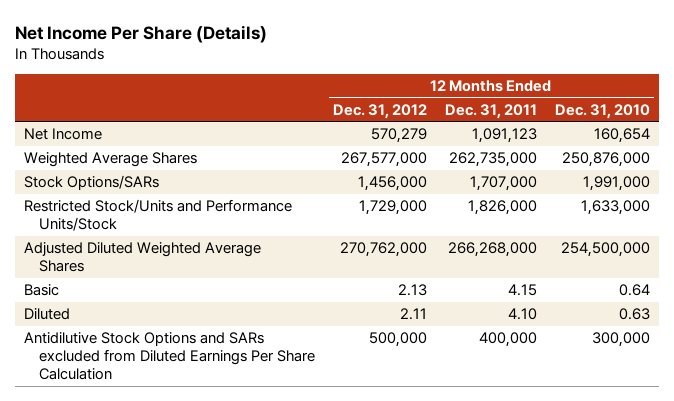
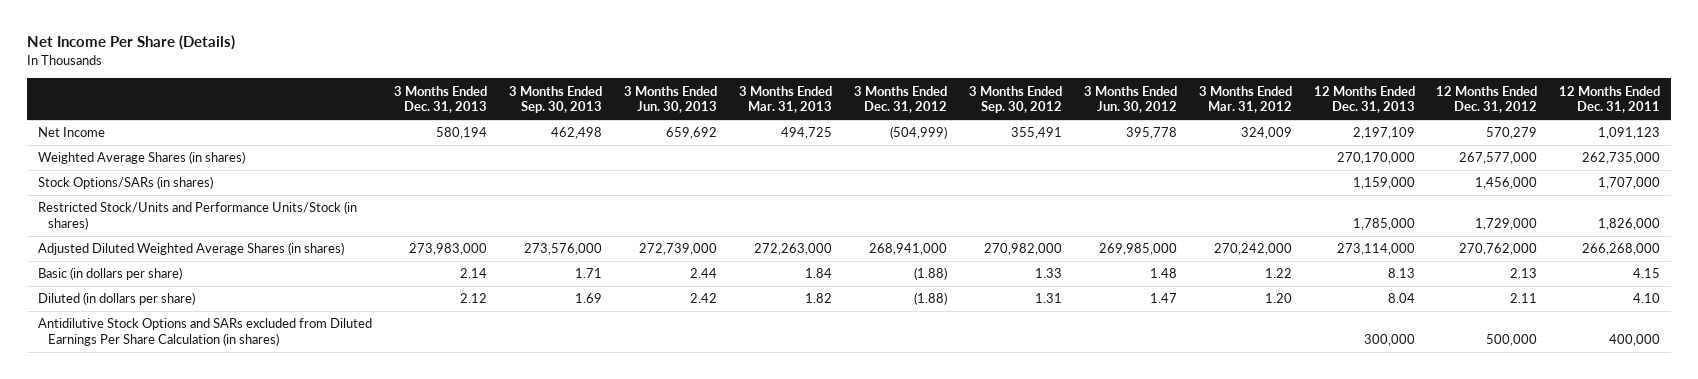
[554,103,650,119] Dec. 31, 2010 -> none
none -> [393,85,487,114] 3 Months Ended Dec. 31, 2013
none -> [508,85,602,114] 3 Months Ended Sep. 30, 2013
none -> [623,85,717,114] 3 Months Ended Jun. 30, 2013
none -> [738,85,832,114] 3 Months Ended Mar. 31, 2013
none -> [853,85,947,114] 3 Months Ended Dec. 31, 2012
none -> [968,85,1062,114] 3 Months Ended Sep. 30, 2012
none -> [1083,85,1177,114] 3 Months Ended Jun. 30, 2012
none -> [1198,85,1292,114] 3 Months Ended Mar. 31, 2012
none -> [1313,85,1415,114] 12 Months Ended Dec. 31, 2013
[24,152,198,168] Weighted Average Shares -> [37,151,245,165] Weighted Average Shares (in shares)
[24,175,160,191] Stock Options/SARs -> [37,176,213,190] Stock Options/SARs (in shares)
[24,199,293,232] Restricted Stock/Units and Performance Units/Stock -> [37,201,357,231] Restricted Stock/Units and Performance Units/Stock (in shares)
[24,242,262,273] Adjusted Diluted Weighted Average Shares -> [37,242,344,256] Adjusted Diluted Weighted Average Shares (in shares)
[24,284,60,297] Basic -> [37,267,182,281] Basic (in dollars per share)
[24,308,71,321] Diluted -> [37,292,195,306] Diluted (in dollars per share)
[24,332,316,381] Antidilutive Stock Options and SARs excluded from Diluted Earnings Per Share Calculation -> [37,318,372,347] Antidilutive Stock Options and SARs excluded from Diluted Earnings Per Share Calculation (in shares)

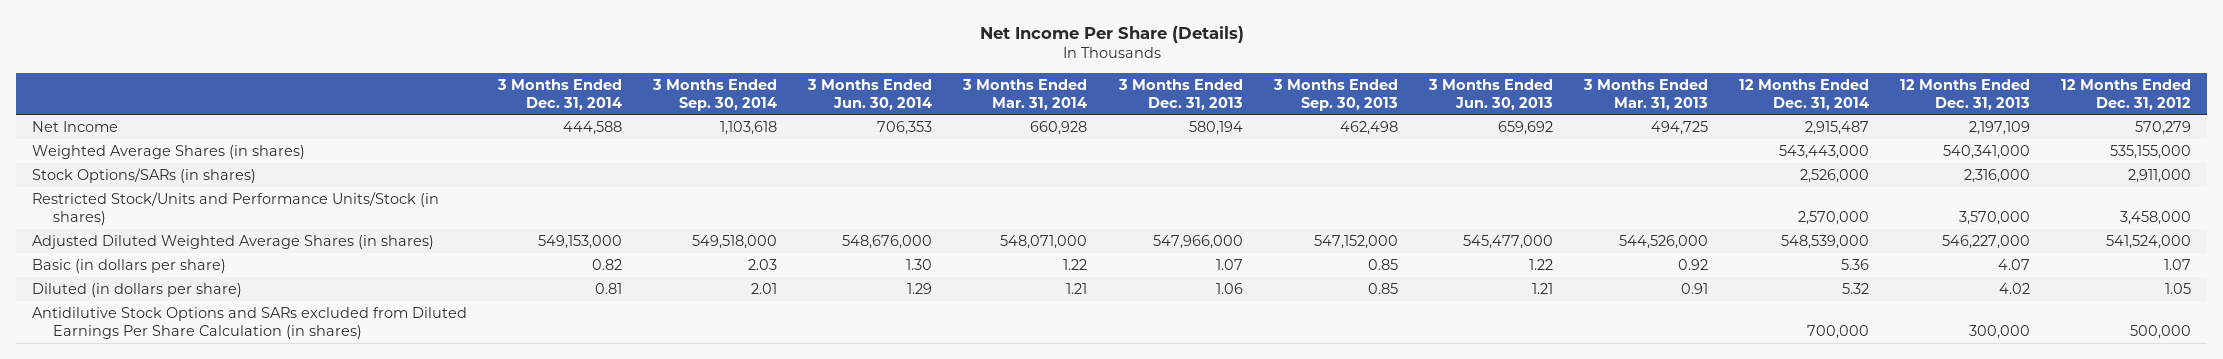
[853,85,947,114] 3 Months Ended Dec. 31, 2012 -> none
[968,85,1062,114] 3 Months Ended Sep. 30, 2012 -> none
[1083,85,1177,114] 3 Months Ended Jun. 30, 2012 -> none
[1198,85,1292,114] 3 Months Ended Mar. 31, 2012 -> none
[1559,85,1661,114] 12 Months Ended Dec. 31, 2011 -> none
none -> [496,78,622,110] 3 Months Ended Dec. 31, 2014
none -> [652,78,778,111] 3 Months Ended Sep. 30, 2014
none -> [807,78,933,110] 3 Months Ended Jun. 30, 2014
none -> [962,78,1088,110] 3 Months Ended Mar. 31, 2014
none -> [1739,78,1870,110] 12 Months Ended Dec. 31, 2014
[1336,152,1415,165] 270,170,000 -> [1943,144,2031,159] 540,341,000
[1459,152,1538,165] 267,577,000 -> [2110,144,2192,159] 535,155,000
[1352,177,1415,190] 1,159,000 -> [1964,168,2031,183] 2,316,000
[1475,177,1538,190] 1,456,000 -> [2128,168,2192,183] 2,911,000
[1352,218,1415,231] 1,785,000 -> [1959,211,2031,226] 3,570,000
[1475,218,1538,231] 1,729,000 -> [2120,211,2192,226] 3,458,000
[408,243,487,256] 273,983,000 -> [1152,234,1243,249] 547,966,000
[523,243,602,256] 273,576,000 -> [1313,234,1398,249] 547,152,000
[638,243,717,256] 272,739,000 -> [1462,234,1553,249] 545,477,000
[753,243,832,256] 272,263,000 -> [1619,234,1709,249] 544,526,000
[1336,243,1415,256] 273,114,000 -> [1942,234,2031,249] 546,227,000
[1459,243,1538,256] 270,762,000 -> [2106,234,2192,249] 541,524,000
[459,268,487,279] 2.14 -> [1215,258,1243,270] 1.07
[574,268,602,279] 1.71 -> [1367,258,1398,270] 0.85
[689,268,717,279] 2.44 -> [1528,258,1553,270] 1.22
[804,268,832,279] 1.84 -> [1678,258,1709,270] 0.92
[1387,268,1415,279] 8.13 -> [1998,258,2031,270] 4.07
[1510,268,1538,279] 2.13 -> [2164,258,2192,270] 1.07
[459,293,487,304] 2.12 -> [1215,282,1243,294] 1.06
[574,293,602,304] 1.69 -> [1367,282,1398,294] 0.85
[689,293,717,304] 2.42 -> [1531,282,1553,294] 1.21
[804,293,832,304] 1.82 -> [1681,282,1709,294] 0.91
[1387,293,1415,304] 8.04 -> [1999,282,2031,294] 4.02
[1510,293,1538,304] 2.11 -> [2165,282,2192,294] 1.05

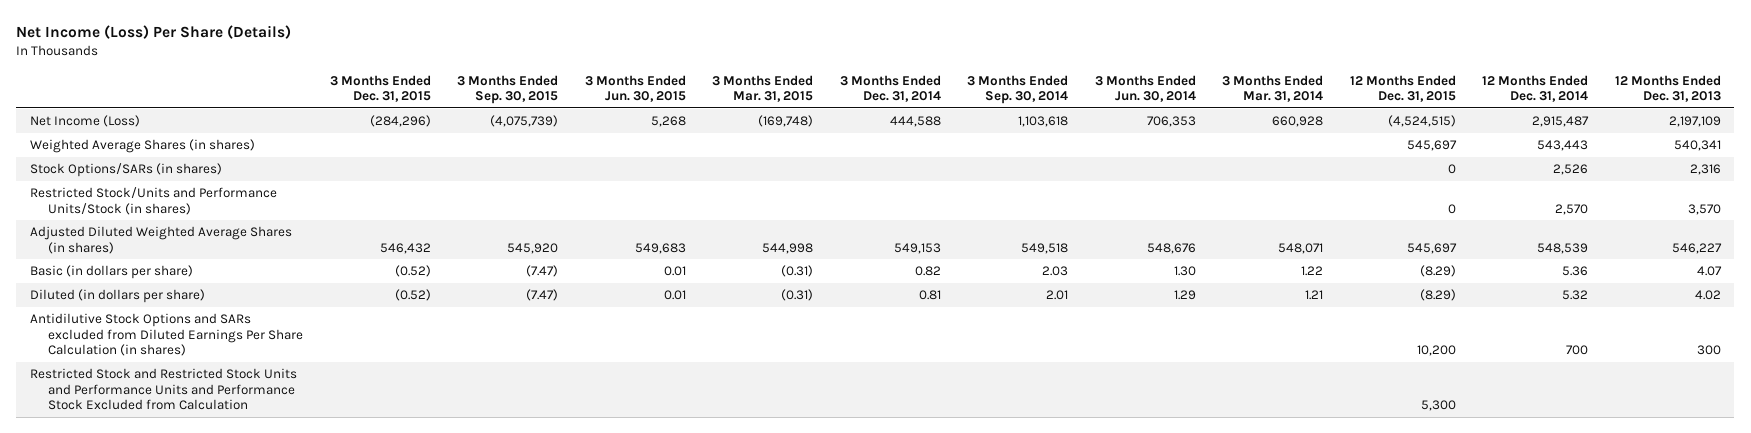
[979,25,1244,43] Net Income Per Share (Details) -> [16,25,292,40] Net Income (Loss) Per Share (Details)
[1117,78,1243,110] 3 Months Ended Dec. 31, 2013 -> none
[1272,78,1398,111] 3 Months Ended Sep. 30, 2013 -> none
[1427,78,1553,110] 3 Months Ended Jun. 30, 2013 -> none
[1583,78,1709,110] 3 Months Ended Mar. 31, 2013 -> none
[2061,78,2192,110] 12 Months Ended Dec. 31, 2012 -> none
none -> [329,74,431,102] 3 Months Ended Dec. 31, 2015
none -> [457,74,559,104] 3 Months Ended Sep. 30, 2015
none -> [584,74,686,102] 3 Months Ended Jun. 30, 2015
none -> [712,74,814,102] 3 Months Ended Mar. 31, 2015
none -> [1349,74,1456,102] 12 Months Ended Dec. 31, 2015
[31,120,118,132] Net Income -> [29,115,140,128] Net Income (Loss)
[1779,144,1870,159] 543,443,000 -> [1537,140,1589,152] 543,443
[1943,144,2031,159] 540,341,000 -> [1673,140,1721,152] 540,341
[1800,168,1870,183] 2,526,000 -> [1553,164,1589,176] 2,526
[1964,168,2031,183] 2,316,000 -> [1689,164,1721,176] 2,316
[1798,211,1870,226] 2,570,000 -> [1555,203,1589,215] 2,570
[1959,211,2031,226] 3,570,000 -> [1687,203,1721,215] 3,570
[537,234,622,249] 549,153,000 -> [893,242,941,254] 549,153
[692,234,778,249] 549,518,000 -> [1021,242,1069,254] 549,518
[842,234,933,249] 548,676,000 -> [1146,242,1196,254] 548,676
[1000,234,1088,249] 548,071,000 -> [1278,242,1324,254] 548,071
[1781,234,1870,249] 548,539,000 -> [1537,242,1589,254] 548,539
[1942,234,2031,249] 546,227,000 -> [1671,242,1722,254] 546,227
[1807,325,1870,340] 700,000 -> [1566,344,1589,355] 700
[1969,325,2031,340] 300,000 -> [1696,344,1721,355] 300
none -> [29,368,297,410] Restricted Stock and Restricted Stock Units and Performance Units and Performance Stock Excluded from Calculation

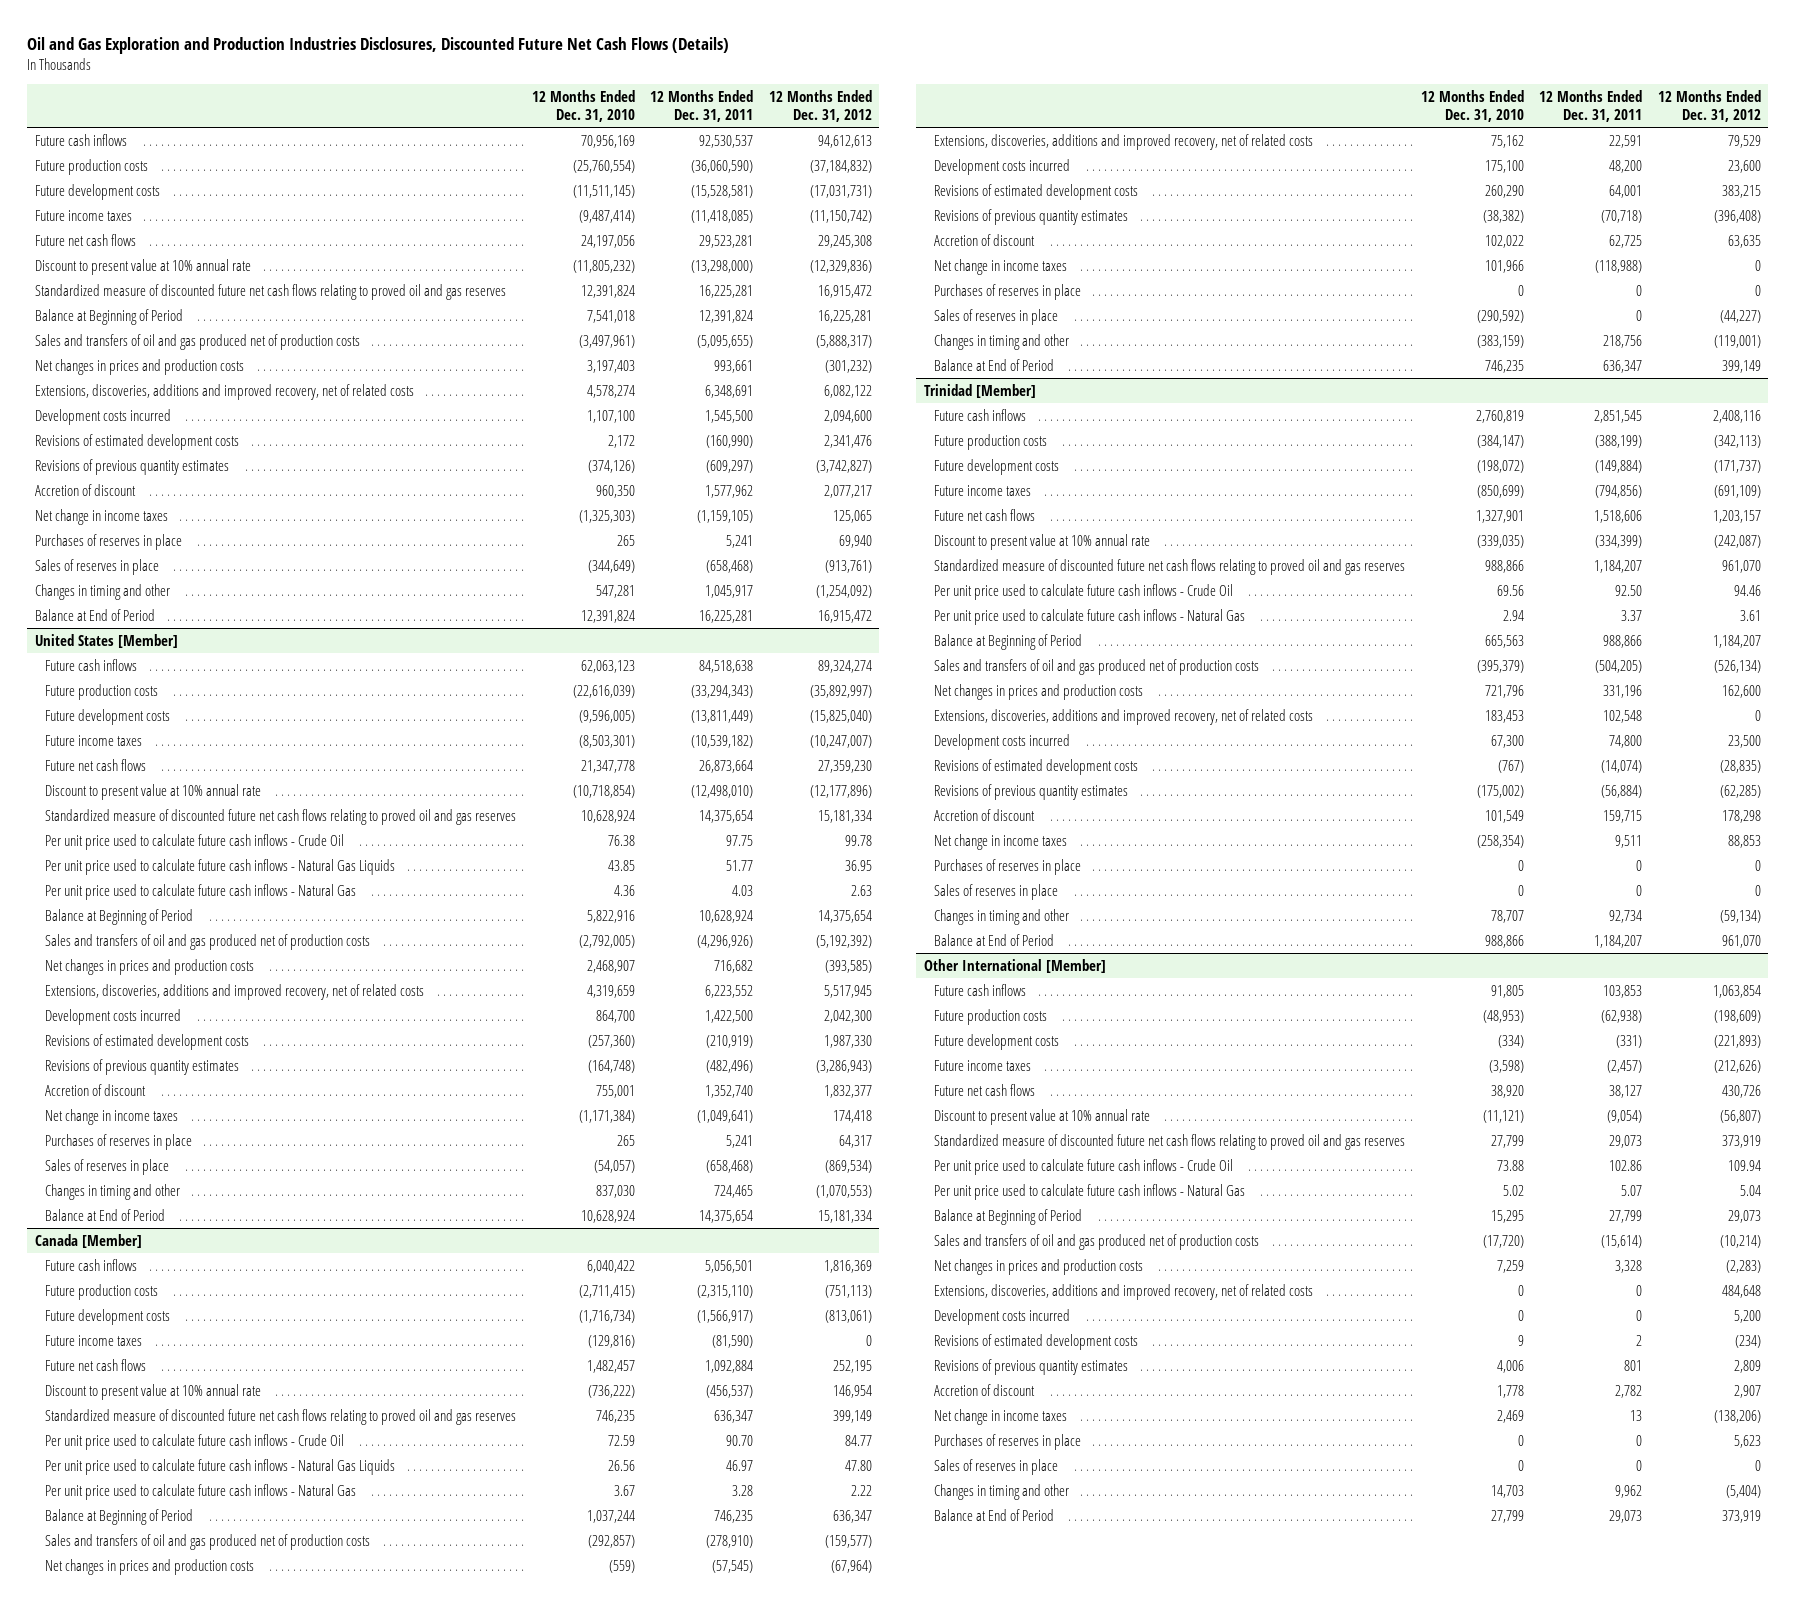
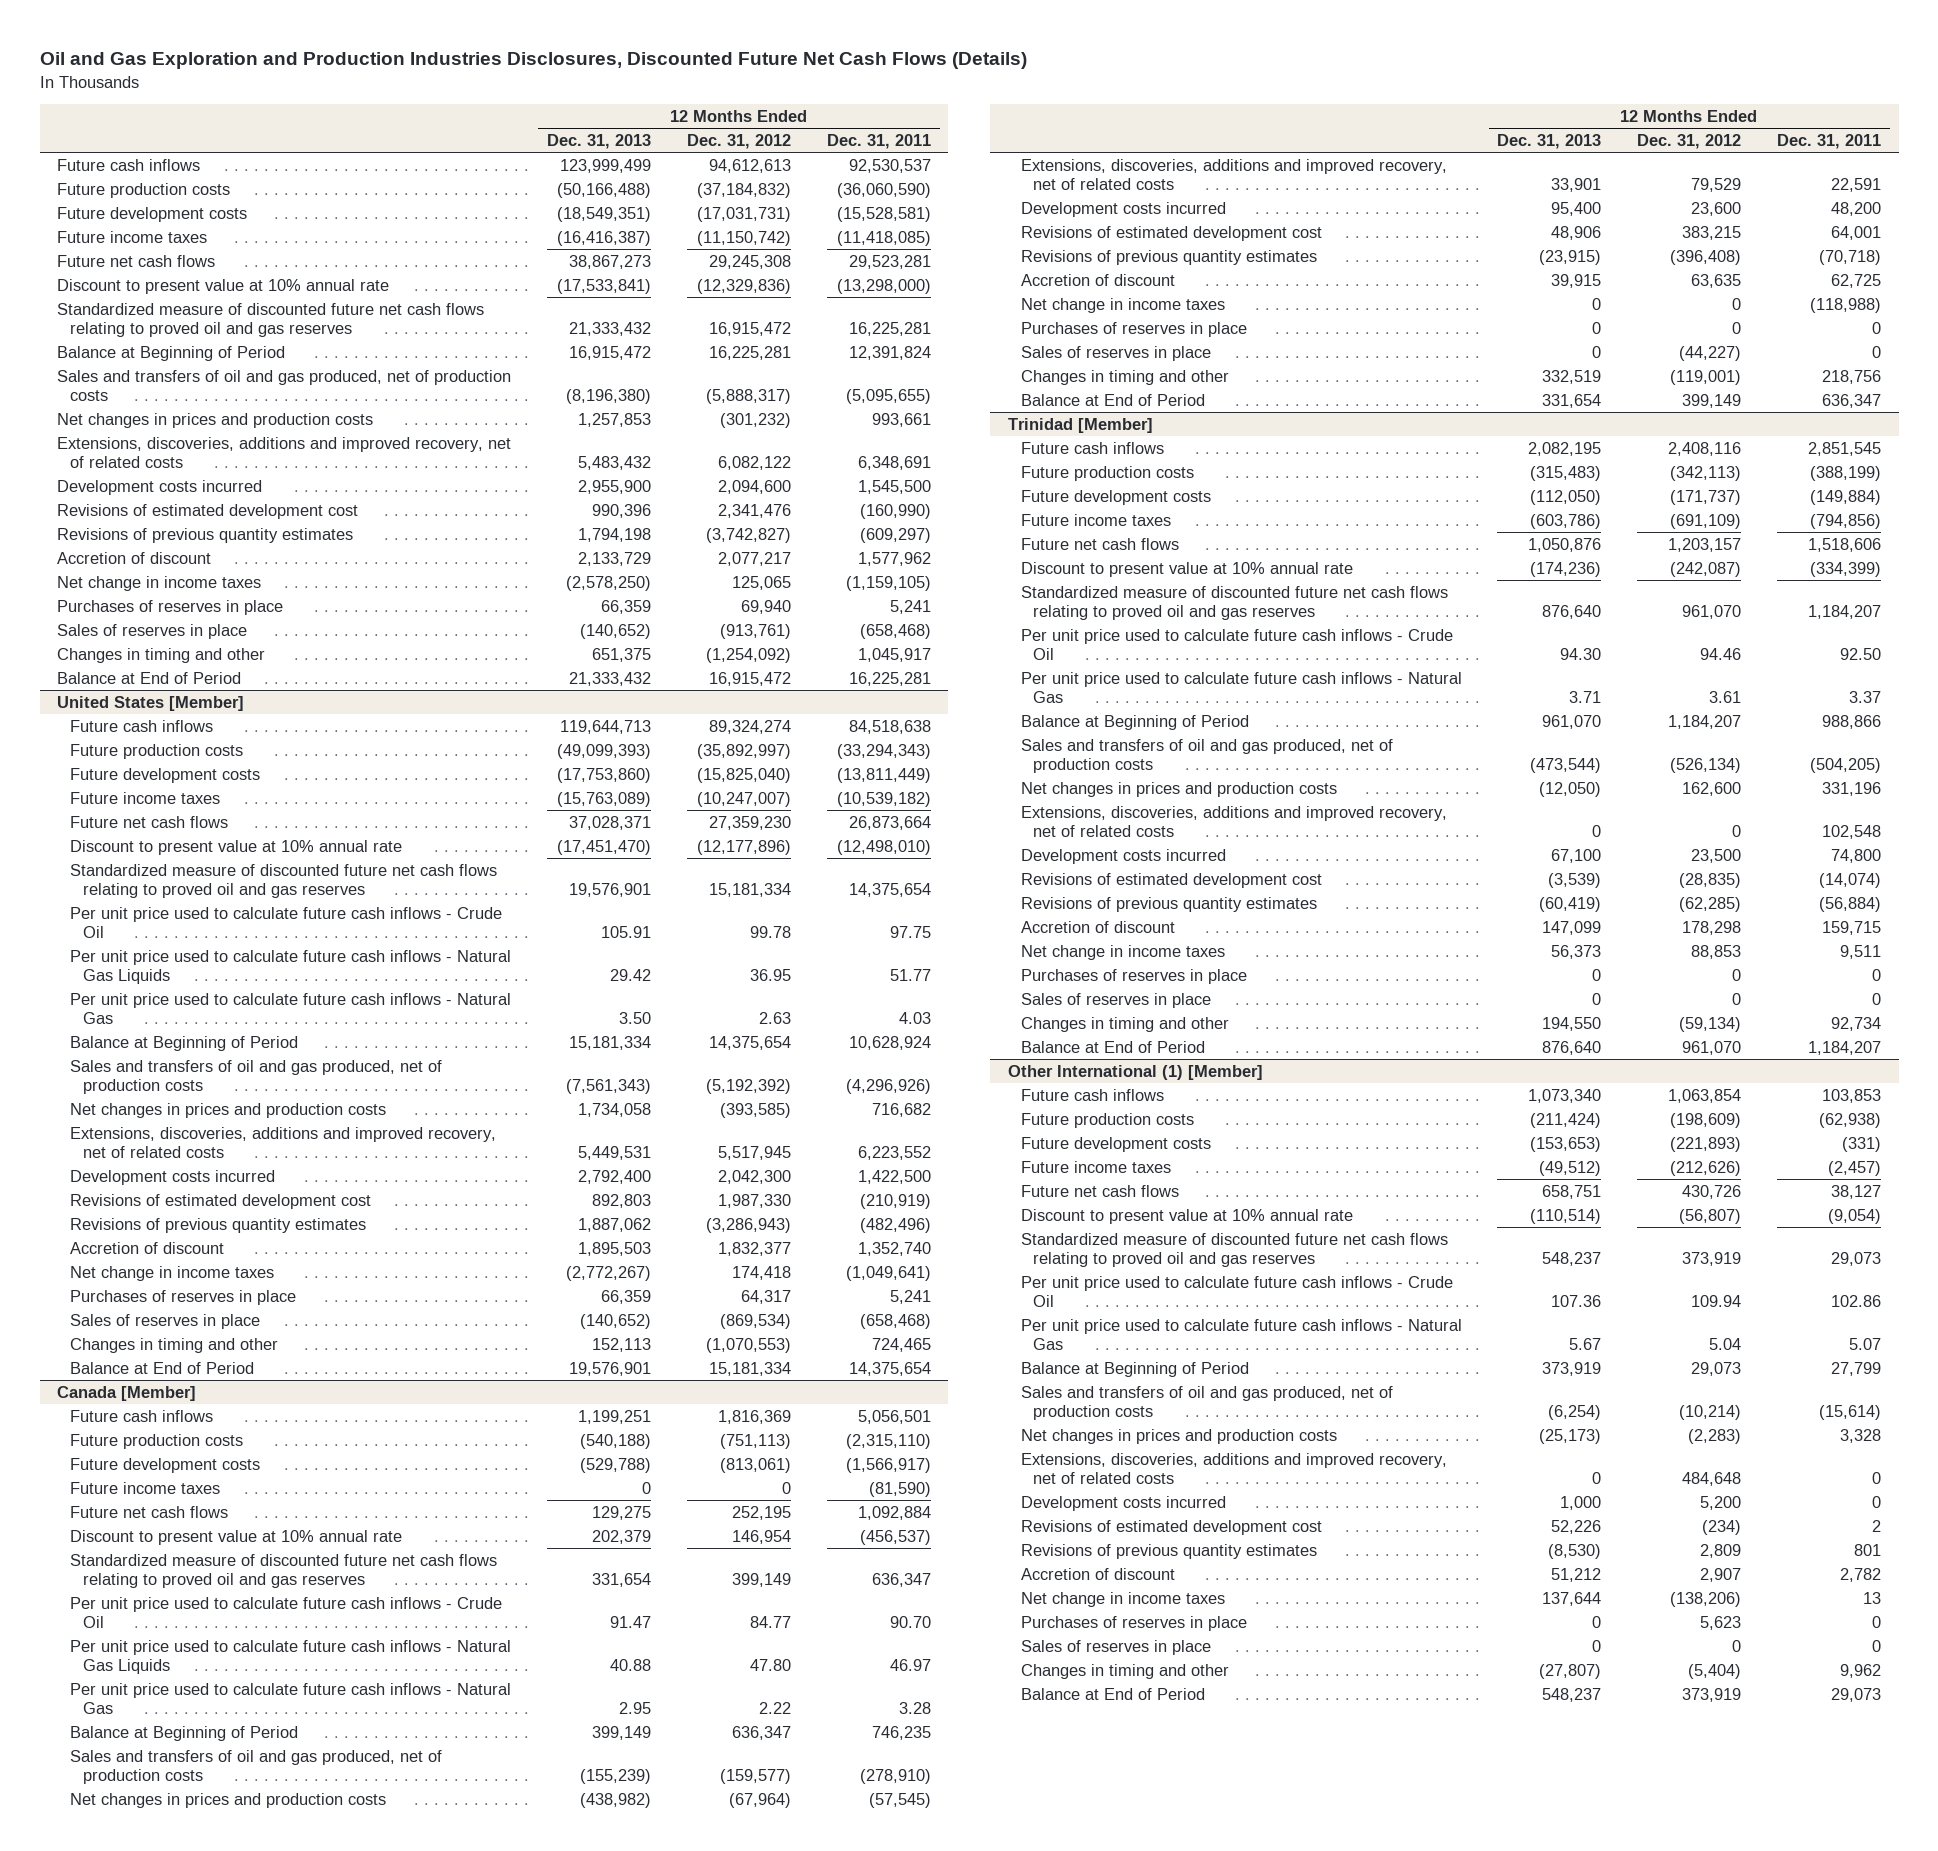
[531,89,635,123] 12 Months Ended Dec. 31, 2010 -> none
none -> [547,133,652,149] Dec. 31, 2013
[34,333,360,350] Sales and transfers of oil and gas produced net of production costs -> [57,369,512,401] Sales and transfers of oil and gas produced, net of production costs
[34,433,239,450] Revisions of estimated development costs -> [57,503,359,519] Revisions of estimated development cost
[45,933,371,950] Sales and transfers of oil and gas produced net of production costs -> [70,1059,443,1094] Sales and transfers of oil and gas produced, net of production costs
[45,1033,250,1050] Revisions of estimated development costs -> [70,1193,372,1209] Revisions of estimated development cost
[45,1533,371,1550] Sales and transfers of oil and gas produced net of production costs -> [70,1749,443,1784] Sales and transfers of oil and gas produced, net of production costs
[934,183,1139,200] Revisions of estimated development costs -> [1020,225,1322,241] Revisions of estimated development cost
[934,658,1260,675] Sales and transfers of oil and gas produced net of production costs -> [1020,738,1393,773] Sales and transfers of oil and gas produced, net of production costs
[934,758,1139,775] Revisions of estimated development costs -> [1020,872,1322,888] Revisions of estimated development cost
[923,958,1106,973] Other International [Member] -> [1007,1064,1263,1080] Other International (1) [Member]
[934,1233,1260,1250] Sales and transfers of oil and gas produced net of production costs -> [1020,1385,1393,1420] Sales and transfers of oil and gas produced, net of production costs
[934,1333,1139,1350] Revisions of estimated development costs -> [1020,1519,1322,1535] Revisions of estimated development cost

